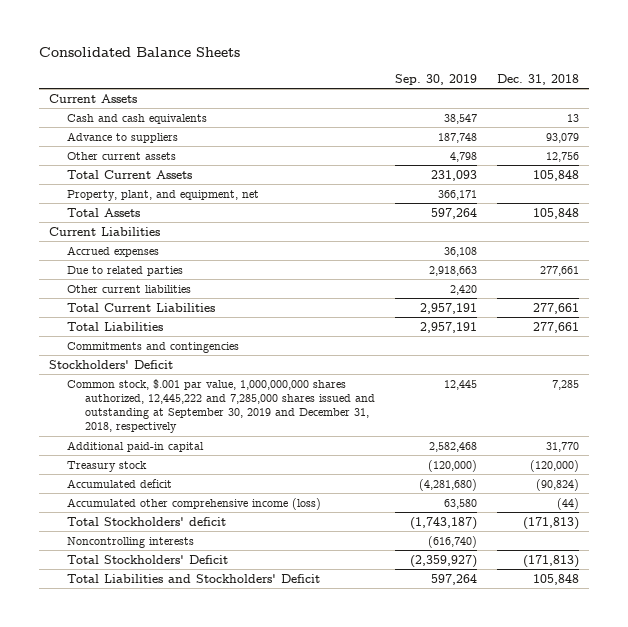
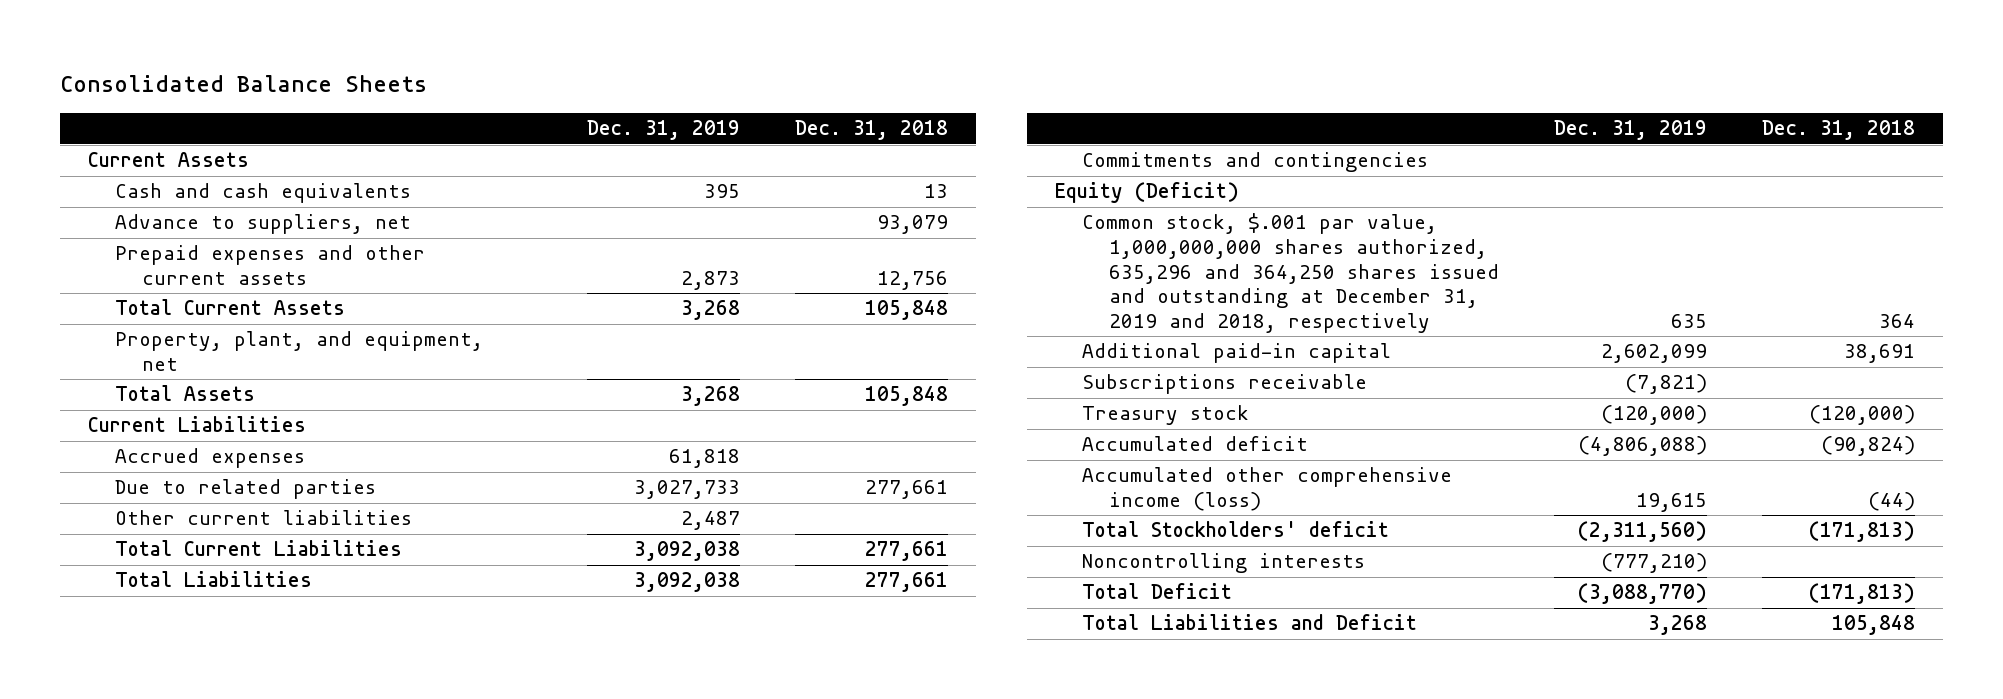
[395,73,478,85] Sep. 30, 2019 -> none
none -> [587,120,741,141] Dec. 31, 2019
[66,131,178,143] Advance to suppliers -> [115,214,412,235] Advance to suppliers, net
[66,151,176,160] Other current assets -> [115,245,426,286] Prepaid expenses and other current assets
[49,359,174,369] Stockholders' Deficit -> [1054,182,1239,204] Equity (Deficit)
[66,378,375,434] Common stock, $.001 par value, 1,000,000,000 shares authorized, 12,445,222 and 7,285,000 shares issued and outstanding at September 30, 2019 and December 31, 2018, respectively -> [1081,213,1500,334] Common stock, $.001 par value, 1,000,000,000 shares authorized, 635,296 and 364,250 shares issued and outstanding at December 31, 2019 and 2018, respectively
[552,379,580,390] 7,285 -> [1879,314,1916,329] 364
[546,441,580,452] 31,770 -> [1844,344,1916,364] 38,691
none -> [1081,374,1367,395] Subscriptions receivable
[66,554,228,564] Total Stockholders' Deficit -> [1081,583,1232,600] Total Deficit
[66,573,320,583] Total Liabilities and Stockholders' Deficit -> [1081,614,1417,631] Total Liabilities and Deficit

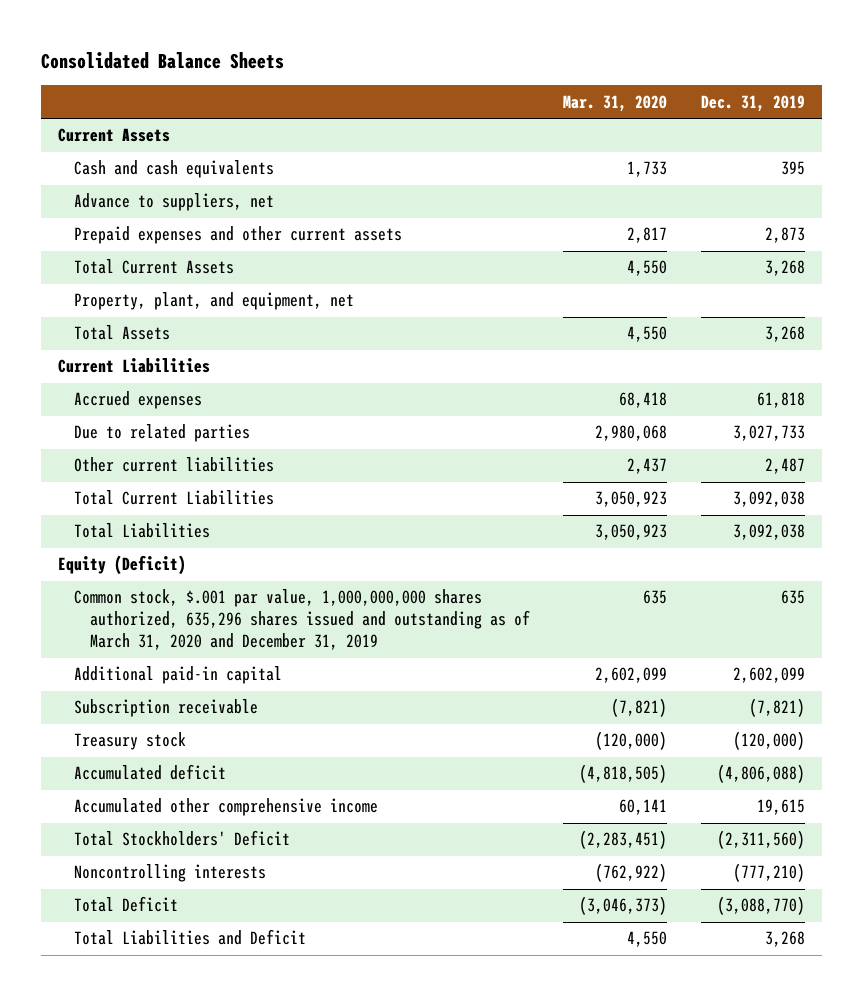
[795,120,949,141] Dec. 31, 2018 -> none
none -> [563,94,668,112] Mar. 31, 2020
[1081,152,1428,173] Commitments and contingencies -> none
[1081,213,1500,334] Common stock, $.001 par value, 1,000,000,000 shares authorized, 635,296 and 364,250 shares issued and outstanding at December 31, 2019 and 2018, respectively -> [73,589,530,651] Common stock, $.001 par value, 1,000,000,000 shares authorized, 635,296 shares issued and outstanding as of March 31, 2020 and December 31, 2019
[1081,374,1367,395] Subscriptions receivable -> [73,699,258,718] Subscription receivable
[1081,467,1452,512] Accumulated other comprehensive income (loss) -> [73,798,378,817] Accumulated other comprehensive income
[1081,521,1389,538] Total Stockholders' deficit -> [73,830,290,847] Total Stockholders' Deficit

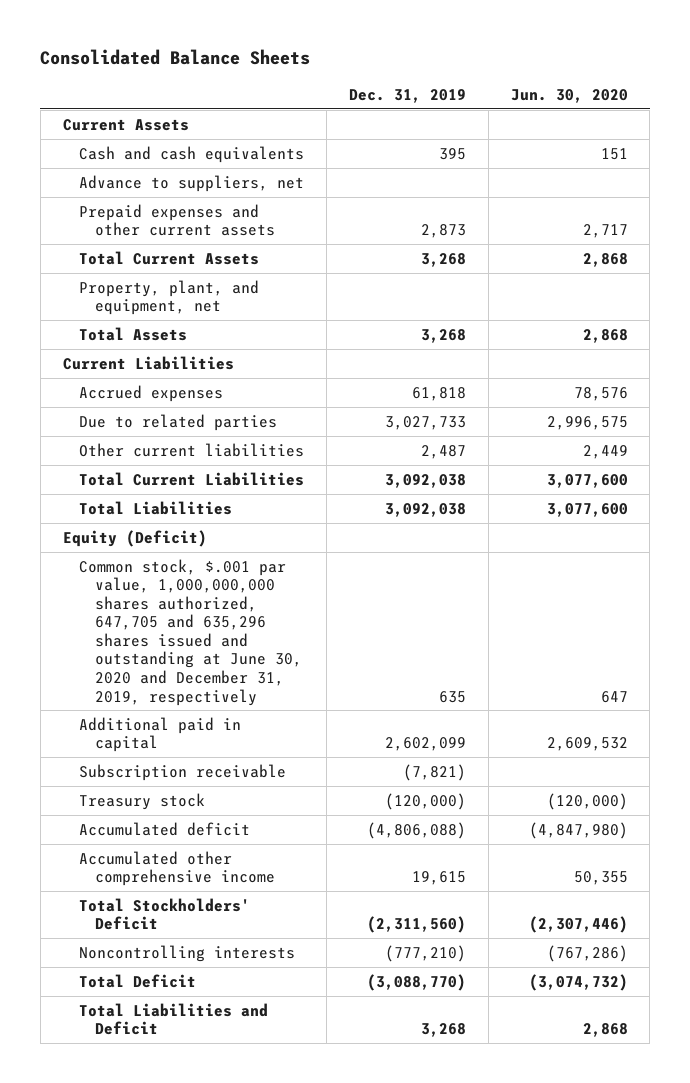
[563,94,668,112] Mar. 31, 2020 -> none
none -> [510,88,628,103] Jun. 30, 2020
[73,589,530,651] Common stock, $.001 par value, 1,000,000,000 shares authorized, 635,296 shares issued and outstanding as of March 31, 2020 and December 31, 2019 -> [78,558,302,706] Common stock, $.001 par value, 1,000,000,000 shares authorized, 647,705 and 635,296 shares issued and outstanding at June 30, 2020 and December 31, 2019, respectively
[73,666,282,685] Additional paid-in capital -> [78,716,241,753] Additional paid in capital

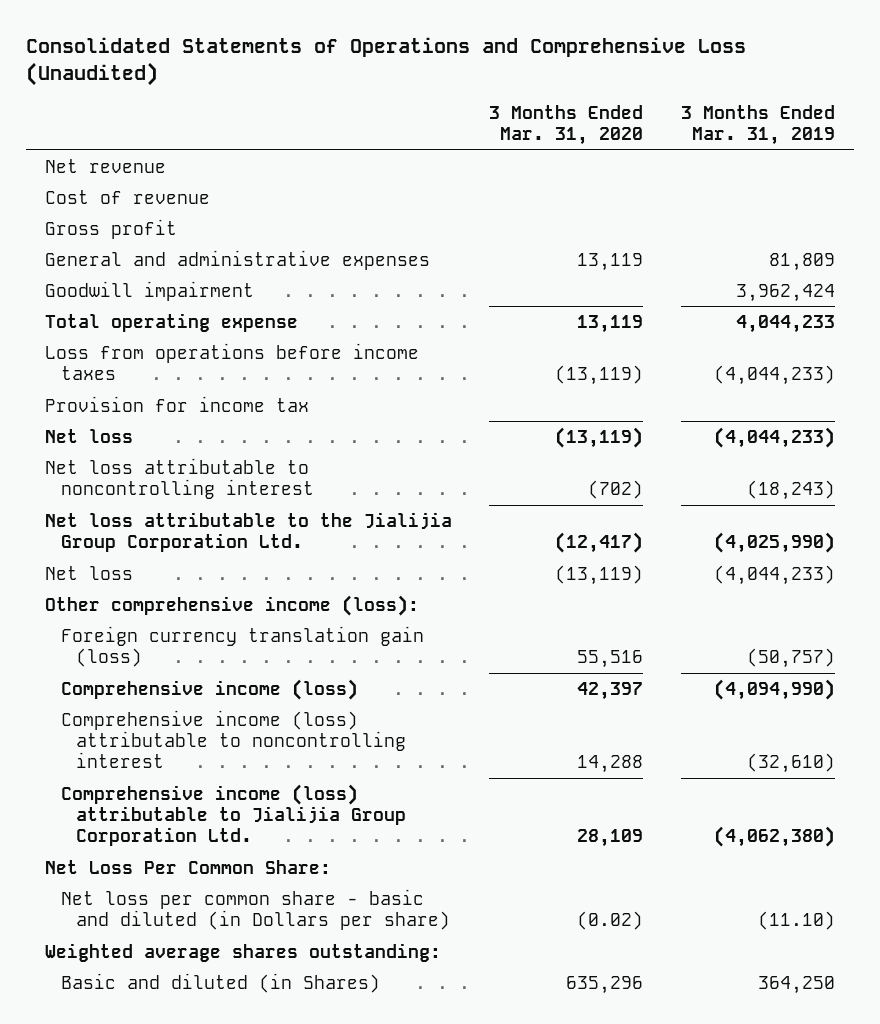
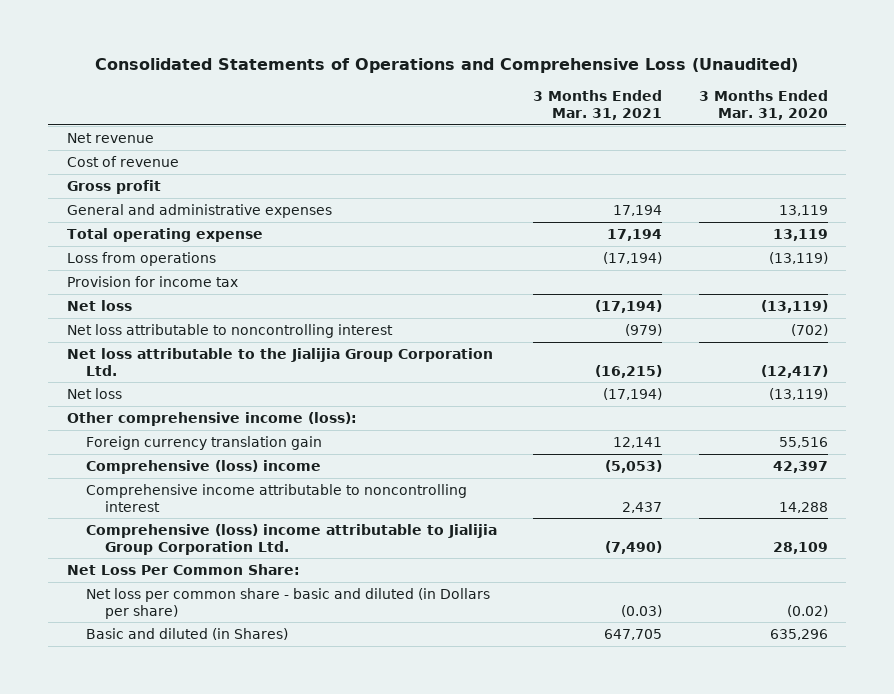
[681,104,836,145] 3 Months Ended Mar. 31, 2019 -> none
none -> [533,90,663,120] 3 Months Ended Mar. 31, 2021
[44,280,254,301] Goodwill impairment -> none
[44,342,419,380] Loss from operations before income taxes -> [66,251,216,266] Loss from operations
[60,625,424,667] Foreign currency translation gain (loss) -> [85,435,322,450] Foreign currency translation gain
[60,678,358,700] Comprehensive income (loss) -> [85,459,321,474] Comprehensive (loss) income
[60,709,407,769] Comprehensive income (loss) attributable to noncontrolling interest -> [85,483,467,512] Comprehensive income attributable to noncontrolling interest
[60,783,407,847] Comprehensive income (loss) attributable to Jialijia Group Corporation Ltd. -> [85,523,497,555] Comprehensive (loss) income attributable to Jialijia Group Corporation Ltd.
[44,942,441,962] Weighted average shares outstanding: -> none

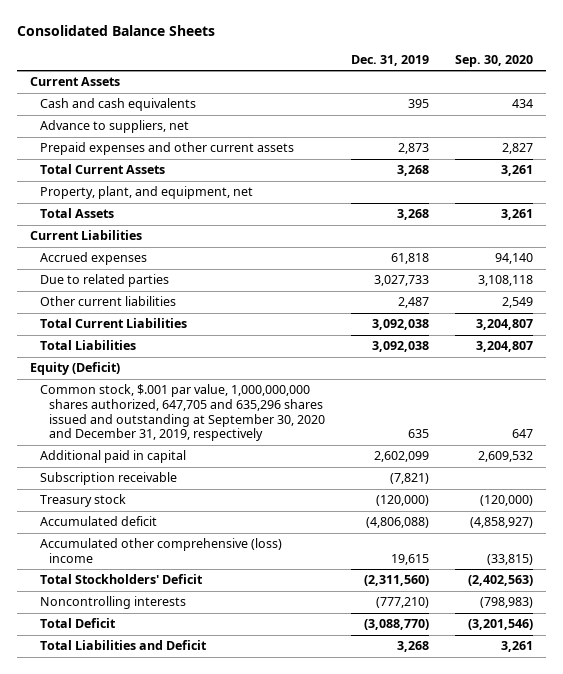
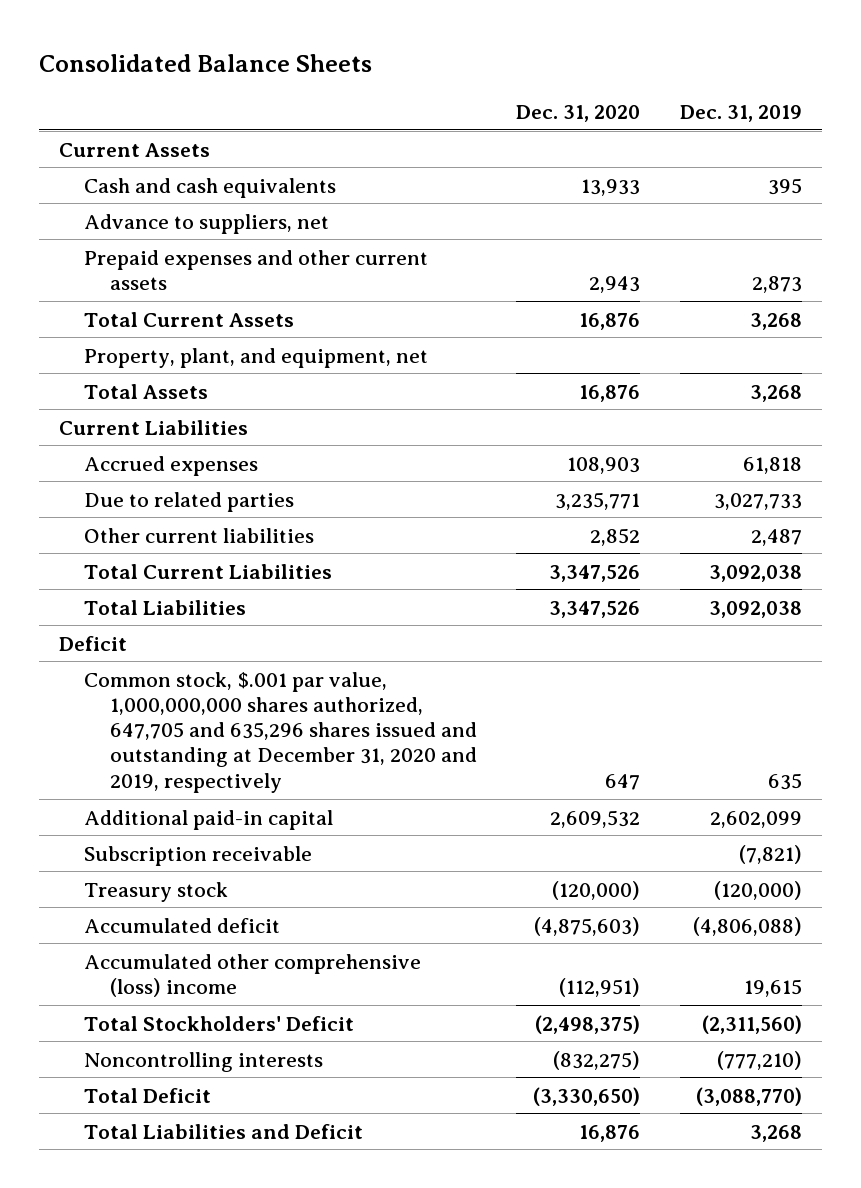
[454,54,533,67] Sep. 30, 2020 -> none
none -> [516,104,641,122] Dec. 31, 2020
[30,362,121,376] Equity (Deficit) -> [59,635,128,651] Deficit
[39,384,326,442] Common stock, $.001 par value, 1,000,000,000 shares authorized, 647,705 and 635,296 shares issued and outstanding at September 30, 2020 and December 31, 2019, respectively -> [84,671,477,793] Common stock, $.001 par value, 1,000,000,000 shares authorized, 647,705 and 635,296 shares issued and outstanding at December 31, 2020 and 2019, respectively
[39,450,186,464] Additional paid in capital -> [84,809,334,830] Additional paid-in capital

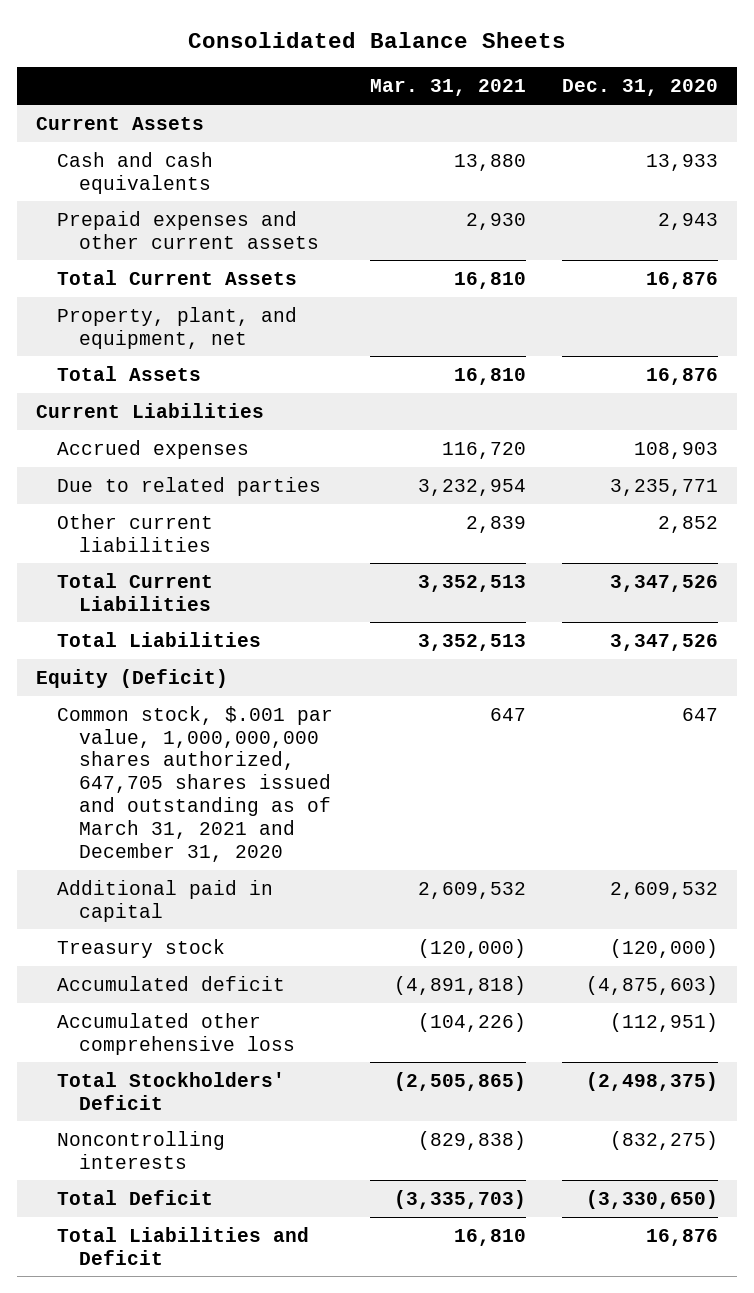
[680,104,803,122] Dec. 31, 2019 -> none
none -> [369,79,526,97] Mar. 31, 2021
[84,213,330,234] Advance to suppliers, net -> none
[84,845,313,866] Subscription receivable -> none
[59,635,128,651] Deficit -> [35,668,228,688] Equity (Deficit)
[84,671,477,793] Common stock, $.001 par value, 1,000,000,000 shares authorized, 647,705 and 635,296 shares issued and outstanding at December 31, 2020 and 2019, respectively -> [57,705,334,862] Common stock, $.001 par value, 1,000,000,000 shares authorized, 647,705 shares issued and outstanding as of March 31, 2021 and December 31, 2020
[84,809,334,830] Additional paid-in capital -> [57,879,274,922] Additional paid in capital
[84,953,422,997] Accumulated other comprehensive (loss) income -> [57,1012,296,1055] Accumulated other comprehensive loss

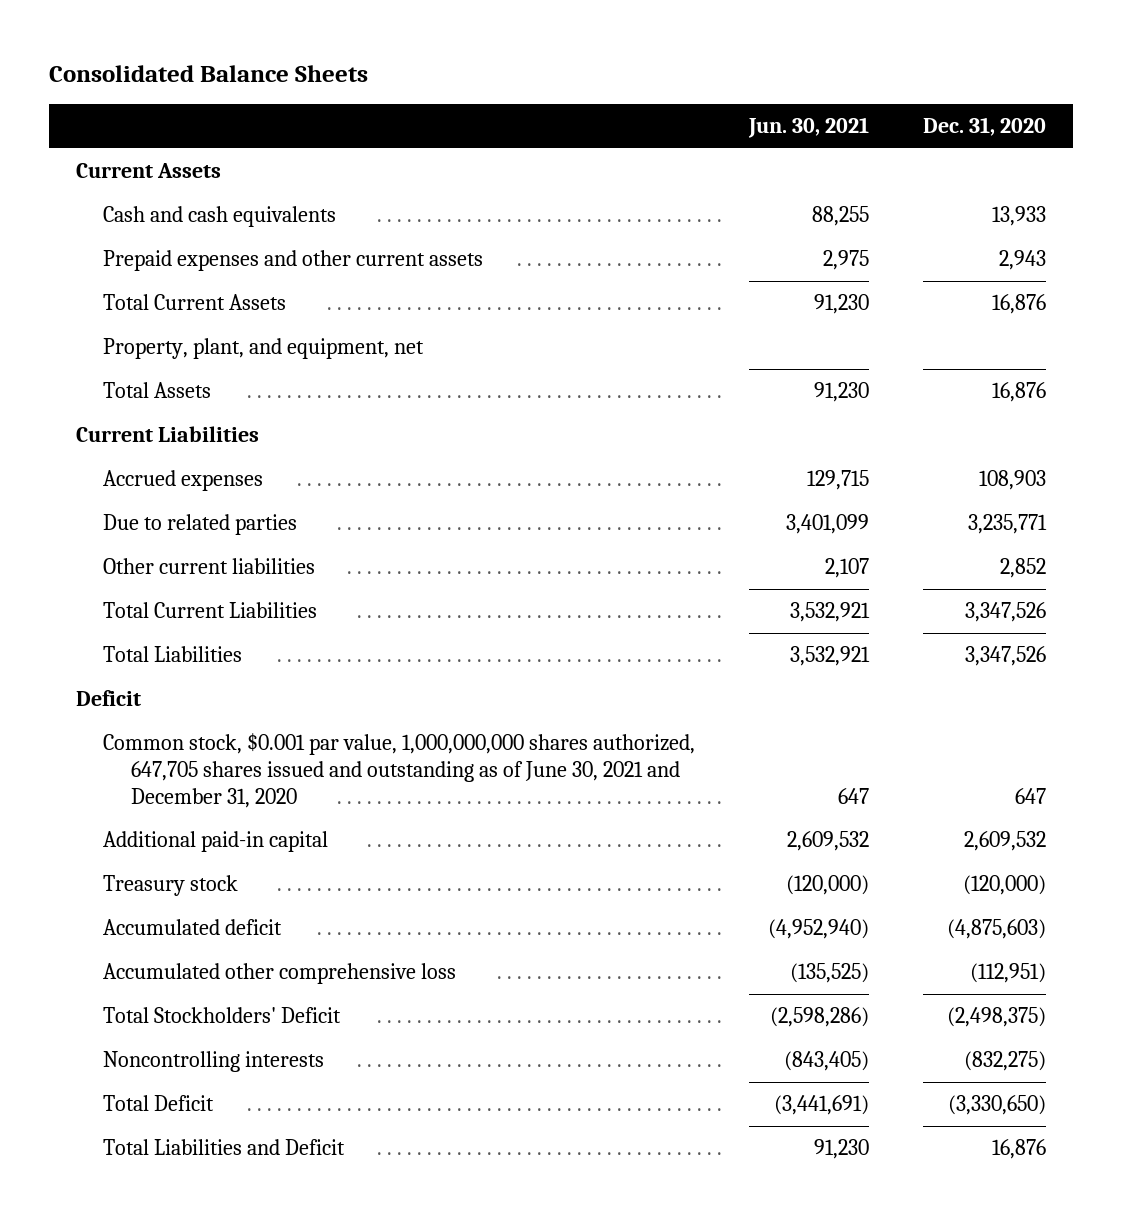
[369,79,526,97] Mar. 31, 2021 -> none
none -> [748,117,870,139] Jun. 30, 2021
[35,668,228,688] Equity (Deficit) -> [75,690,141,707] Deficit
[57,705,334,862] Common stock, $.001 par value, 1,000,000,000 shares authorized, 647,705 shares issued and outstanding as of March 31, 2021 and December 31, 2020 -> [103,733,696,808] Common stock, $0.001 par value, 1,000,000,000 shares authorized, 647,705 shares issued and outstanding as of June 30, 2021 and December 31, 2020
[57,879,274,922] Additional paid in capital -> [103,831,329,853] Additional paid-in capital

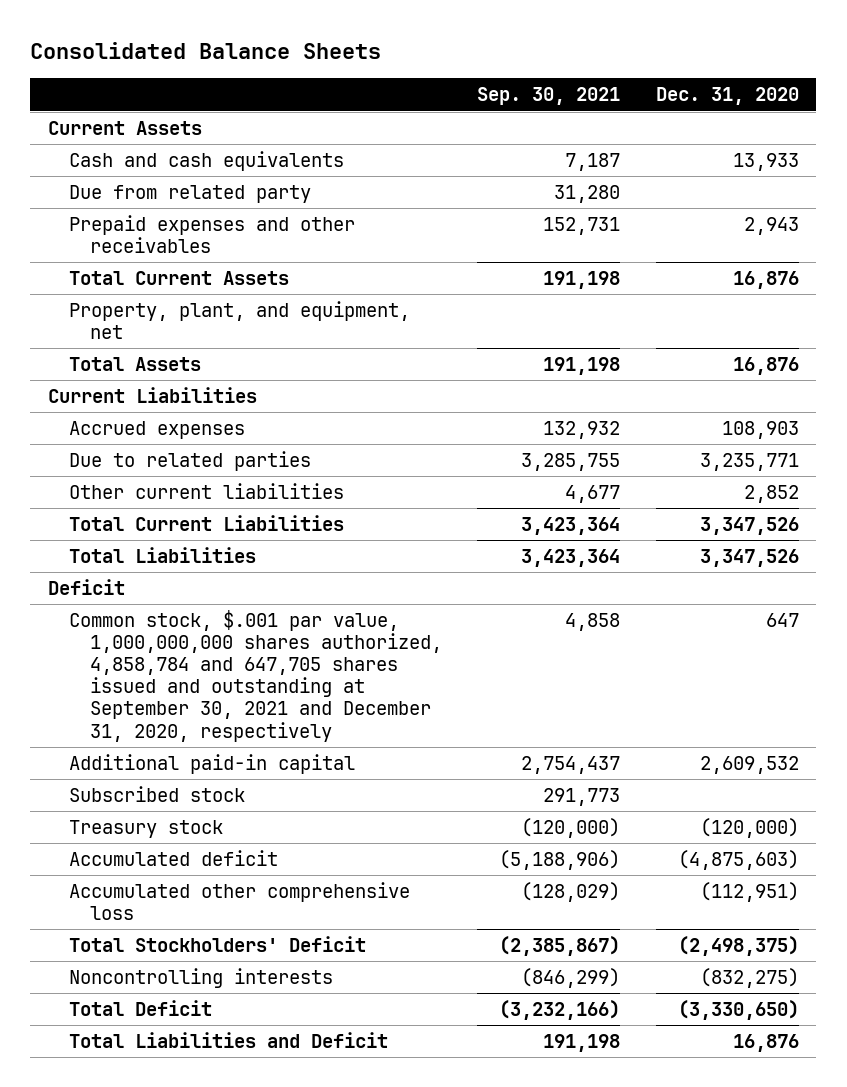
[748,117,870,139] Jun. 30, 2021 -> none
none -> [477,87,621,106] Sep. 30, 2021
none -> [68,185,311,204] Due from related party
[103,250,484,272] Prepaid expenses and other current assets -> [68,215,355,254] Prepaid expenses and other receivables
[103,733,696,808] Common stock, $0.001 par value, 1,000,000,000 shares authorized, 647,705 shares issued and outstanding as of June 30, 2021 and December 31, 2020 -> [68,610,442,742] Common stock, $.001 par value, 1,000,000,000 shares authorized, 4,858,784 and 647,705 shares issued and outstanding at September 30, 2021 and December 31, 2020, respectively
none -> [68,786,245,803] Subscribed stock

